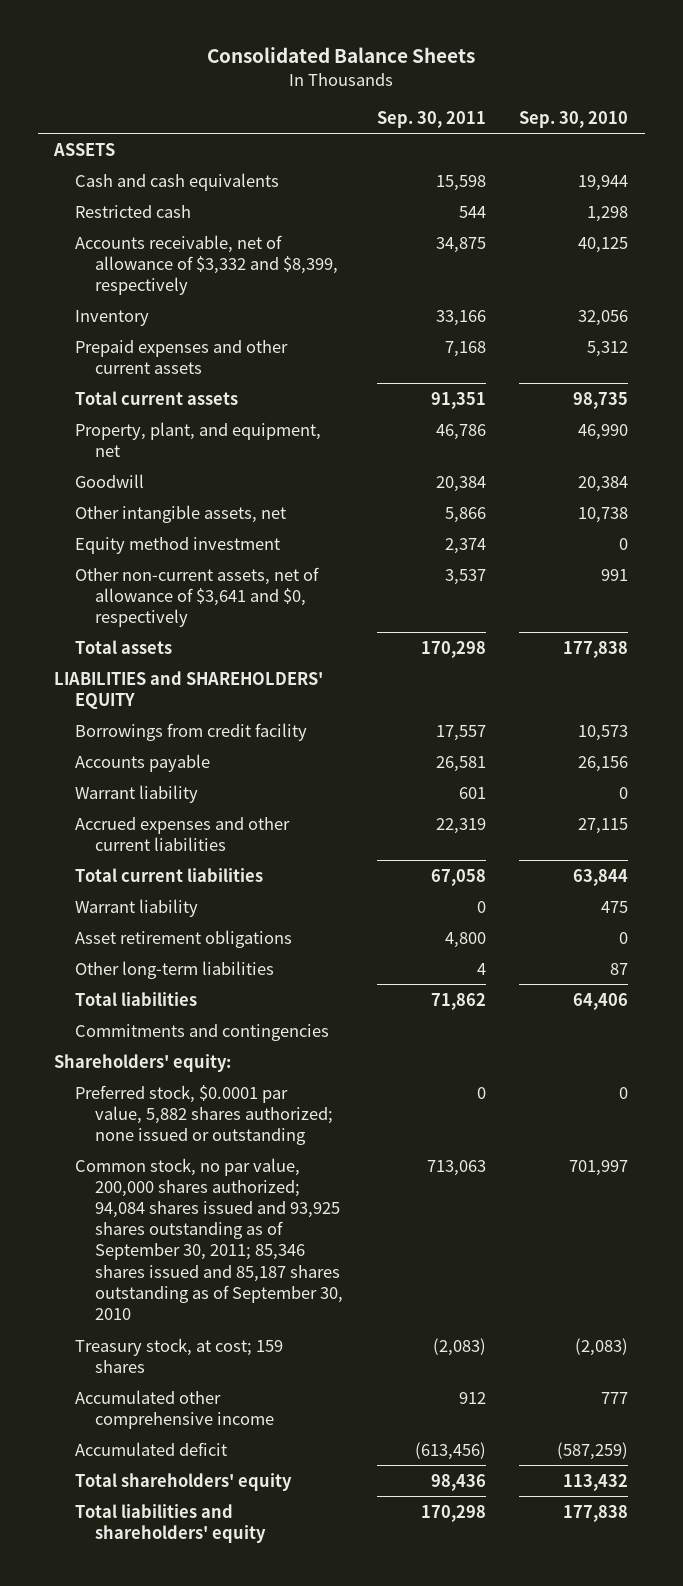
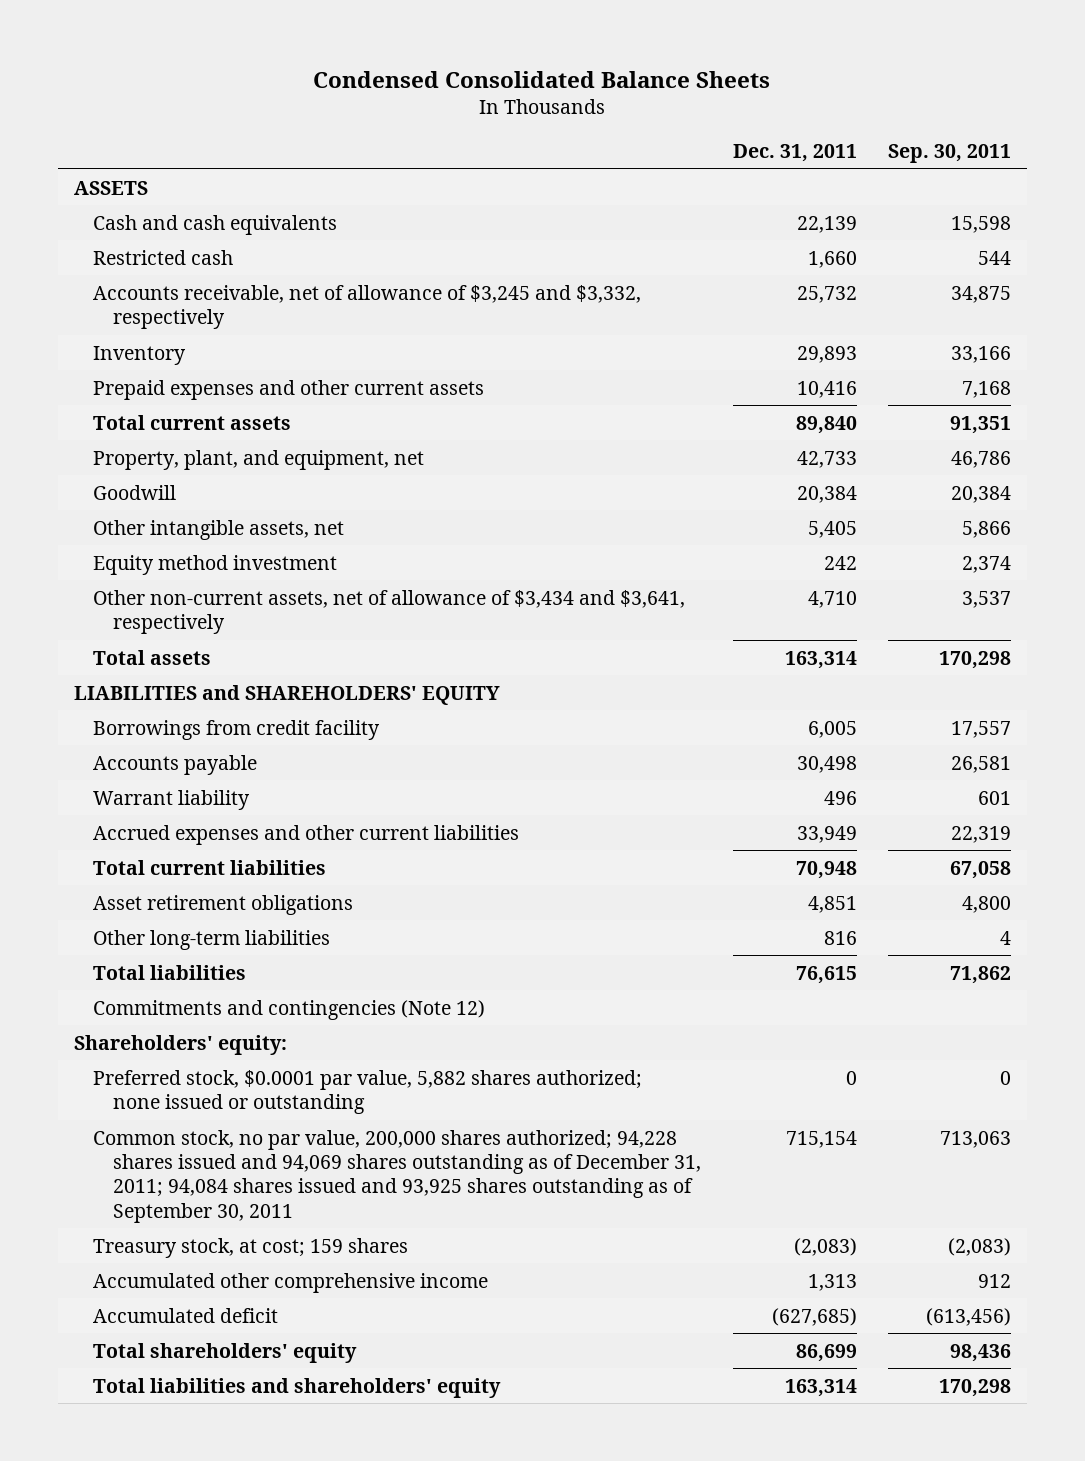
[207,47,476,64] Consolidated Balance Sheets -> [313,70,771,88] Condensed Consolidated Balance Sheets
[519,110,629,128] Sep. 30, 2010 -> none
none -> [732,144,857,163] Dec. 31, 2011
[74,234,339,296] Accounts receivable, net of allowance of $3,332 and $8,399, respectively -> [93,284,642,329] Accounts receivable, net of allowance of $3,245 and $3,332, respectively
[74,566,319,628] Other non-current assets, net of allowance of $3,641 and $0, respectively -> [93,589,686,634] Other non-current assets, net of allowance of $3,434 and $3,641, respectively
[74,898,198,917] Warrant liability -> none
[74,1023,329,1041] Commitments and contingencies -> [93,999,486,1020] Commitments and contingencies (Note 12)
[74,1157,344,1321] Common stock, no par value, 200,000 shares authorized; 94,084 shares issued and 93,925 shares outstanding as of September 30, 2011; 85,346 shares issued and 85,187 shares outstanding as of September 30, 2010 -> [93,1129,701,1223] Common stock, no par value, 200,000 shares authorized; 94,228 shares issued and 94,069 shares outstanding as of December 31, 2011; 94,084 shares issued and 93,925 shares outstanding as of September 30, 2011

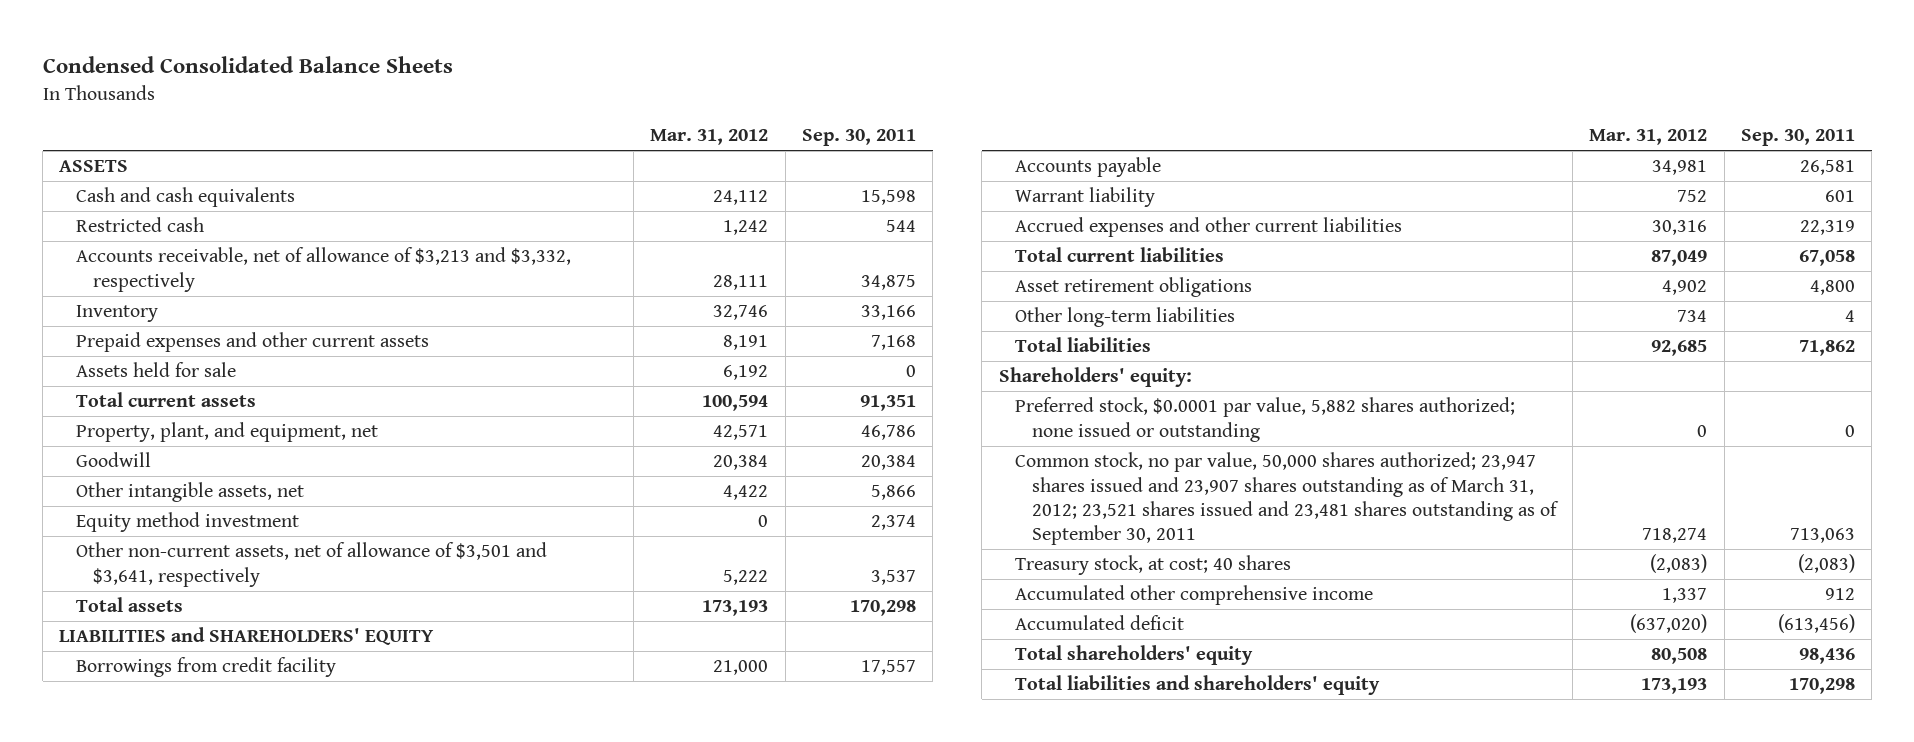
[732,144,857,163] Dec. 31, 2011 -> none
none -> [650,129,769,146] Mar. 31, 2012
[93,284,642,329] Accounts receivable, net of allowance of $3,245 and $3,332, respectively -> [76,247,572,292] Accounts receivable, net of allowance of $3,213 and $3,332, respectively
none -> [76,362,237,378] Assets held for sale
[93,589,686,634] Other non-current assets, net of allowance of $3,434 and $3,641, respectively -> [76,542,548,587] Other non-current assets, net of allowance of $3,501 and $3,641, respectively
[93,999,486,1020] Commitments and contingencies (Note 12) -> none
[93,1129,701,1223] Common stock, no par value, 200,000 shares authorized; 94,228 shares issued and 94,069 shares outstanding as of December 31, 2011; 94,084 shares issued and 93,925 shares outstanding as of September 30, 2011 -> [1015,452,1560,546] Common stock, no par value, 50,000 shares authorized; 23,947 shares issued and 23,907 shares outstanding as of March 31, 2012; 23,521 shares issued and 23,481 shares outstanding as of September 30, 2011
[93,1237,409,1258] Treasury stock, at cost; 159 shares -> [1015,555,1292,576] Treasury stock, at cost; 40 shares

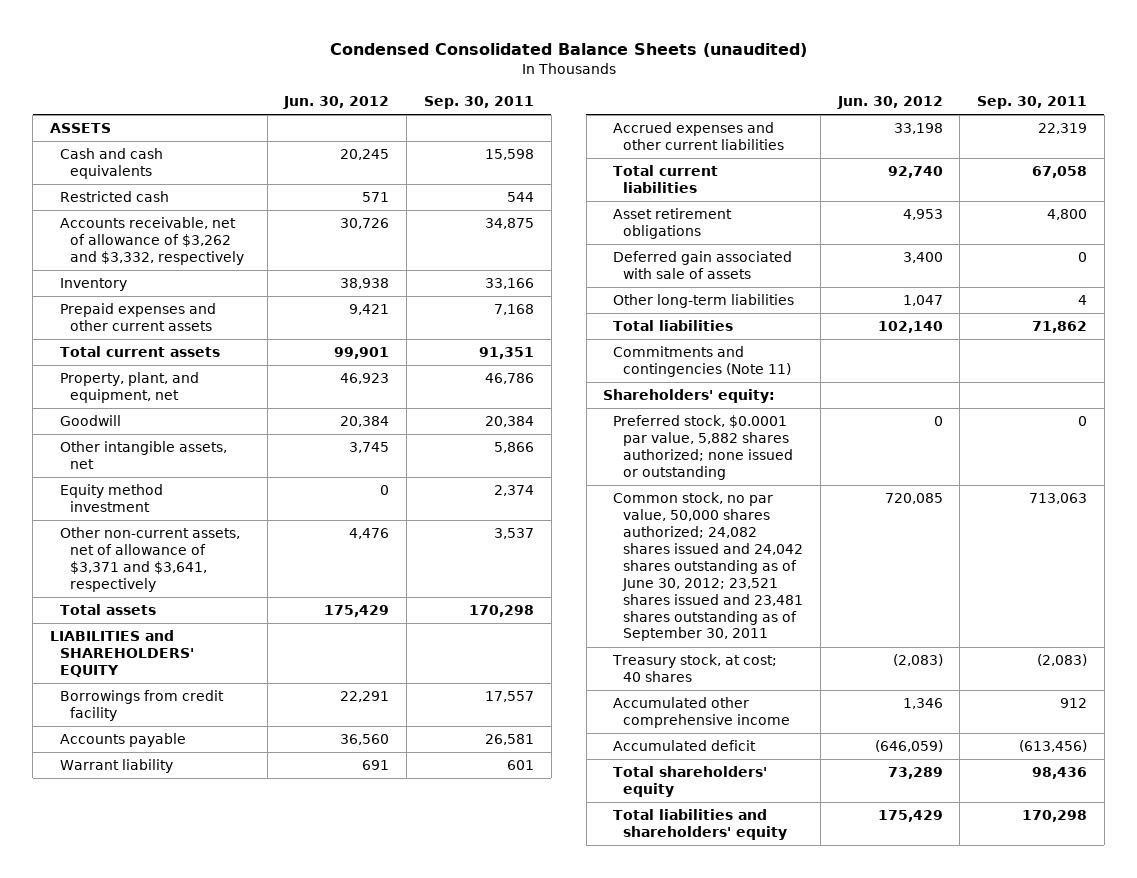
[42,56,453,74] Condensed Consolidated Balance Sheets -> [329,42,807,57] Condensed Consolidated Balance Sheets (unaudited)
[650,129,769,146] Mar. 31, 2012 -> none
none -> [283,95,390,109] Jun. 30, 2012
[76,247,572,292] Accounts receivable, net of allowance of $3,213 and $3,332, respectively -> [60,217,244,266] Accounts receivable, net of allowance of $3,262 and $3,332, respectively
[76,362,237,378] Assets held for sale -> none
[76,542,548,587] Other non-current assets, net of allowance of $3,501 and $3,641, respectively -> [60,527,241,593] Other non-current assets, net of allowance of $3,371 and $3,641, respectively
none -> [613,251,793,280] Deferred gain associated with sale of assets
none -> [613,346,792,378] Commitments and contingencies (Note 11)
[1015,452,1560,546] Common stock, no par value, 50,000 shares authorized; 23,947 shares issued and 23,907 shares outstanding as of March 31, 2012; 23,521 shares issued and 23,481 shares outstanding as of September 30, 2011 -> [613,492,804,642] Common stock, no par value, 50,000 shares authorized; 24,082 shares issued and 24,042 shares outstanding as of June 30, 2012; 23,521 shares issued and 23,481 shares outstanding as of September 30, 2011

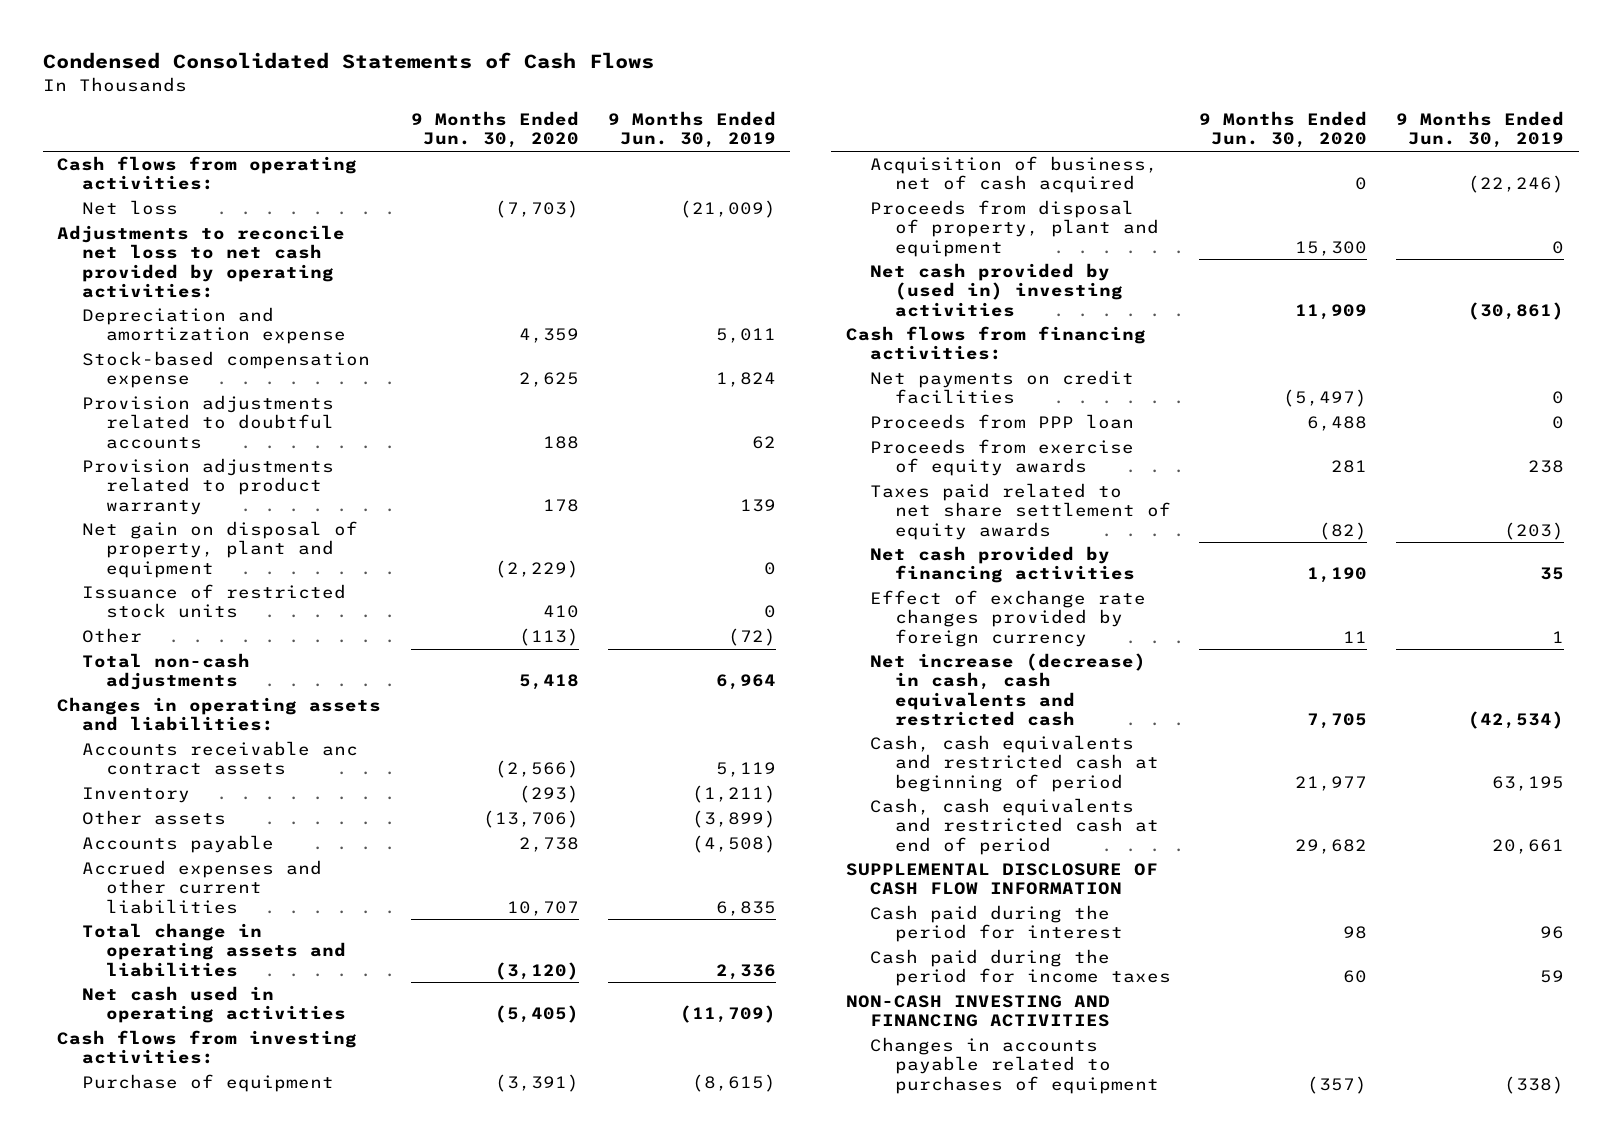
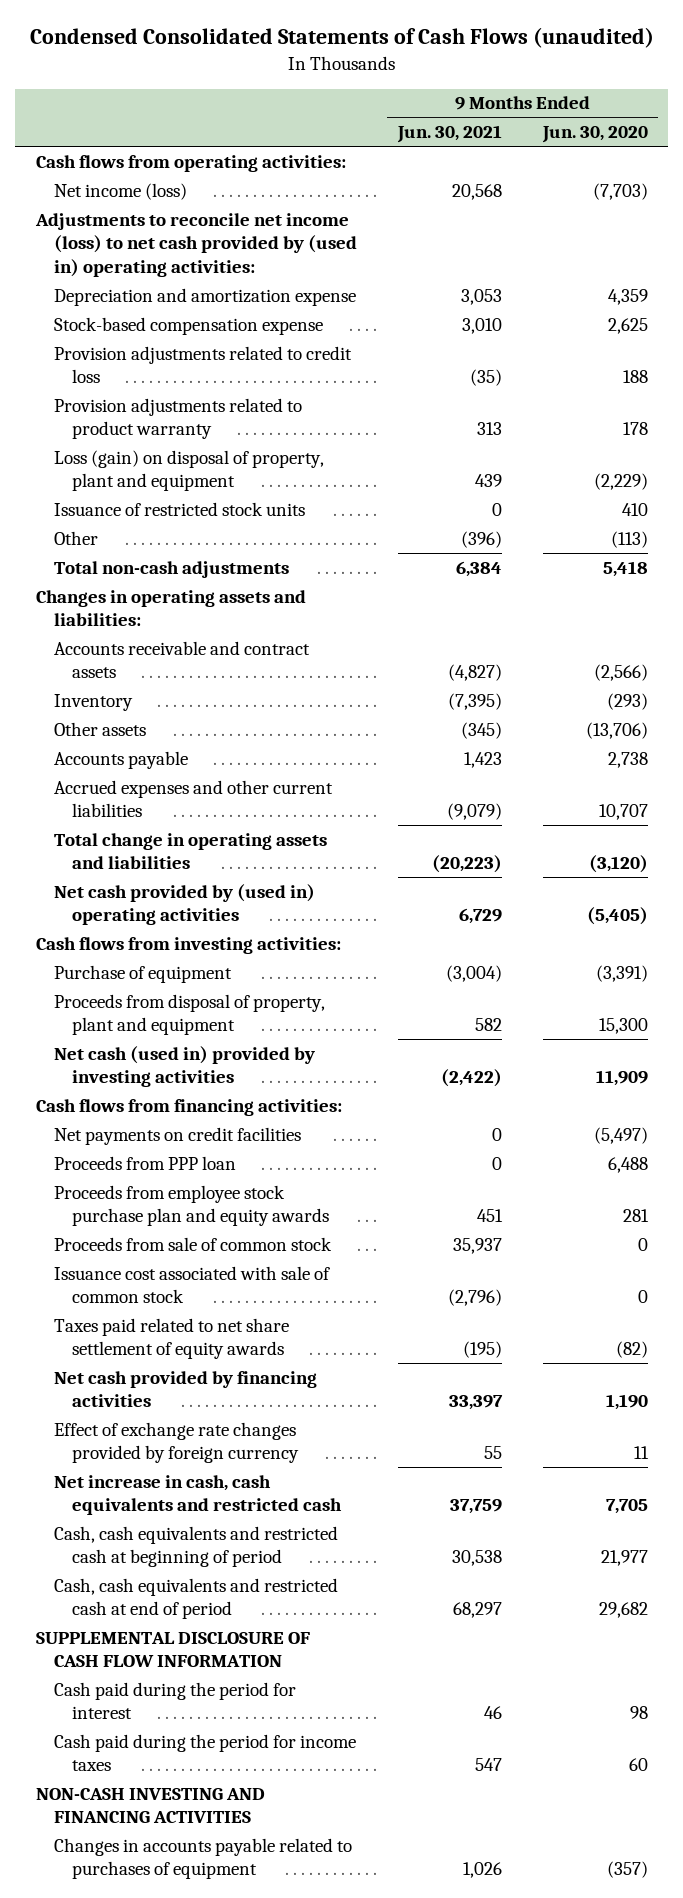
[42,52,654,70] Condensed Consolidated Statements of Cash Flows -> [29,27,654,49] Condensed Consolidated Statements of Cash Flows (unaudited)
[607,111,776,149] 9 Months Ended Jun. 30, 2019 -> none
none -> [396,125,502,144] Jun. 30, 2021
[81,200,178,216] Net loss -> [53,182,187,200] Net income (loss)
[57,225,346,298] Adjustments to reconcile net loss to net cash provided by operating activities: -> [34,212,357,278] Adjustments to reconcile net income (loss) to net cash provided by (used in) operating activities:
[81,395,335,449] Provision adjustments related to doubtful accounts -> [53,345,352,384] Provision adjustments related to credit loss
[81,521,358,578] Net gain on disposal of property, plant and equipment -> [53,449,324,492] Loss (gain) on disposal of property, plant and equipment
[81,741,358,776] Accounts receivable anc contract assets -> [53,640,310,679] Accounts receivable and contract assets
[81,986,347,1024] Net cash used in operating activities -> [53,883,315,926] Net cash provided by (used in) operating activities
[870,156,1159,194] Acquisition of business, net of cash acquired -> none
[870,263,1123,317] Net cash provided by (used in) investing activities -> [53,1045,315,1088] Net cash (used in) provided by investing activities
[870,439,1135,477] Proceeds from exercise of equity awards -> [53,1184,329,1227] Proceeds from employee stock purchase plan and equity awards
none -> [53,1236,332,1251] Proceeds from sale of common stock
none -> [53,1265,330,1304] Issuance cost associated with sale of common stock
[870,653,1147,726] Net increase (decrease) in cash, cash equivalents and restricted cash -> [53,1474,342,1516] Net increase in cash, cash equivalents and restricted cash

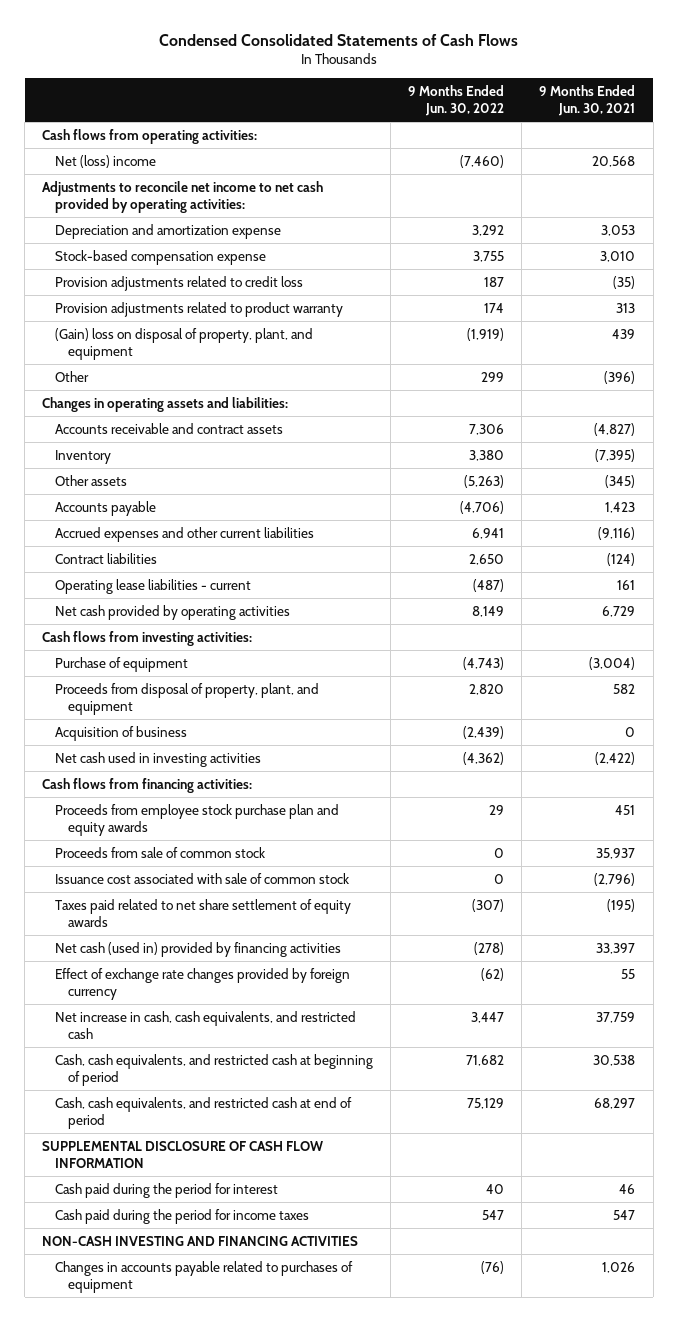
[29,27,654,49] Condensed Consolidated Statements of Cash Flows (unaudited) -> [158,33,518,46] Condensed Consolidated Statements of Cash Flows
[541,126,648,144] Jun. 30, 2020 -> none
none -> [408,85,505,116] 9 Months Ended Jun. 30, 2022
[53,182,187,200] Net income (loss) -> [55,155,157,169] Net (loss) income
[34,212,357,278] Adjustments to reconcile net income (loss) to net cash provided by (used in) operating activities: -> [42,181,324,213] Adjustments to reconcile net income to net cash provided by operating activities:
[53,501,305,516] Issuance of restricted stock units -> none
[53,449,324,492] Loss (gain) on disposal of property, plant and equipment -> [55,328,314,360] (Gain) loss on disposal of property, plant, and equipment
[53,560,289,578] Total non-cash adjustments -> none
[53,832,327,870] Total change in operating assets and liabilities -> none
[446,803,502,821] (9,079) -> [598,527,636,541] (9,116)
none -> [55,553,158,565] Contract liabilities
none -> [55,579,252,595] Operating lease liabilities - current
[53,883,315,926] Net cash provided by (used in) operating activities -> [55,605,291,621] Net cash provided by operating activities
[53,993,325,1036] Proceeds from disposal of property, plant and equipment -> [55,683,320,715] Proceeds from disposal of property, plant, and equipment
none -> [55,726,188,742] Acquisition of business
[53,1045,315,1088] Net cash (used in) provided by investing activities -> [55,752,262,768] Net cash used in investing activities
[53,1126,301,1145] Net payments on credit facilities -> none
[53,1155,236,1170] Proceeds from PPP loan -> none
[53,1370,317,1408] Net cash provided by financing activities -> [55,942,342,958] Net cash (used in) provided by financing activities
[53,1474,342,1516] Net increase in cash, cash equivalents and restricted cash -> [55,1011,357,1039] Net increase in cash, cash equivalents, and restricted cash
[53,1525,338,1568] Cash, cash equivalents and restricted cash at beginning of period -> [55,1054,374,1086] Cash, cash equivalents, and restricted cash at beginning of period
[53,1577,338,1620] Cash, cash equivalents and restricted cash at end of period -> [55,1097,353,1129] Cash, cash equivalents, and restricted cash at end of period

